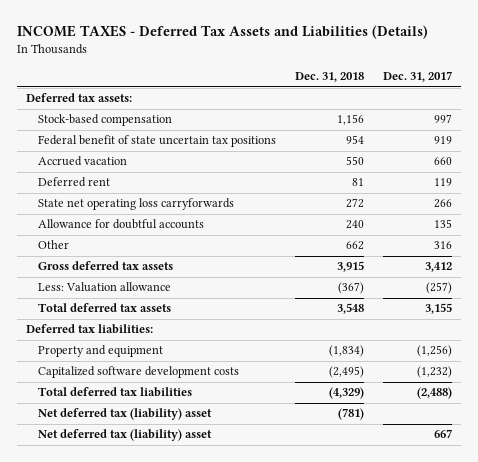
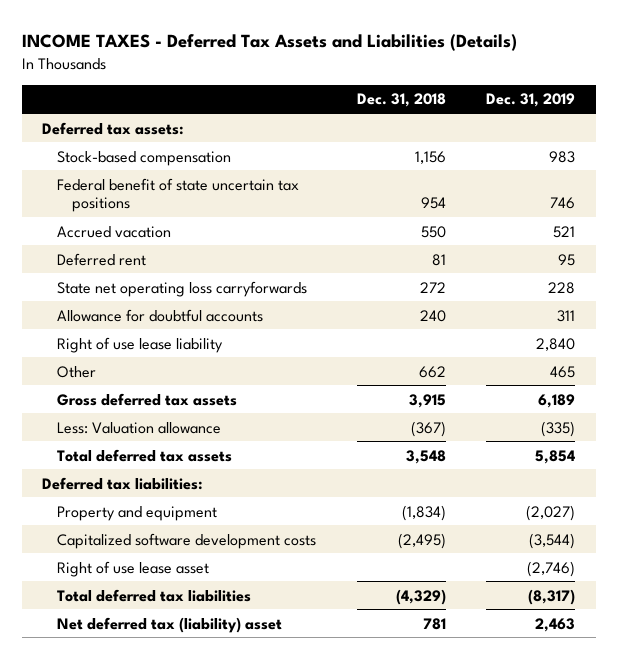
[383,71,453,83] Dec. 31, 2017 -> none
none -> [486,93,576,108] Dec. 31, 2019
none -> [57,336,224,353] Right of use lease liability
none -> [57,560,210,577] Right of use lease asset
[38,429,213,442] Net deferred tax (liability) asset -> none
[338,408,365,421] (781) -> [422,617,446,630] 781

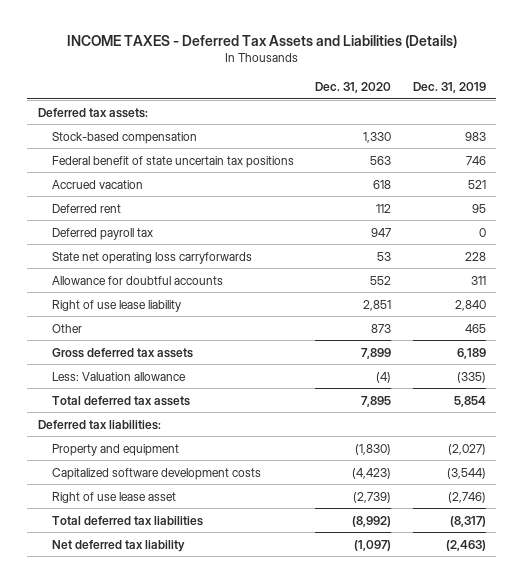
[356,93,446,108] Dec. 31, 2018 -> none
none -> [315,82,392,94] Dec. 31, 2020
none -> [51,227,153,240] Deferred payroll tax
[57,616,283,633] Net deferred tax (liability) asset -> [51,539,185,552] Net deferred tax liability
[535,617,576,632] 2,463 -> [445,539,486,551] (2,463)

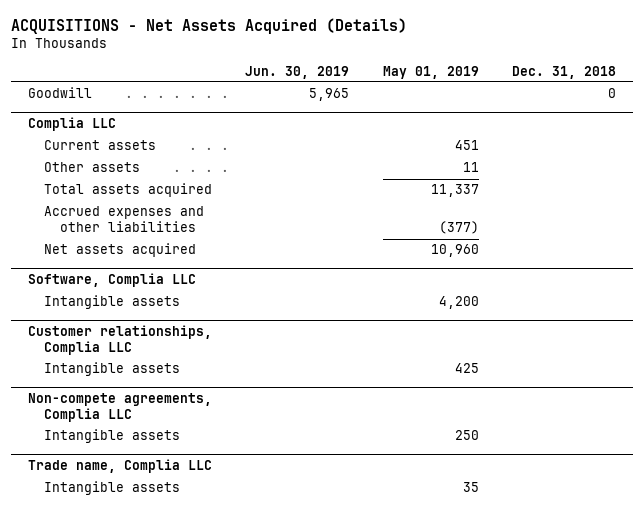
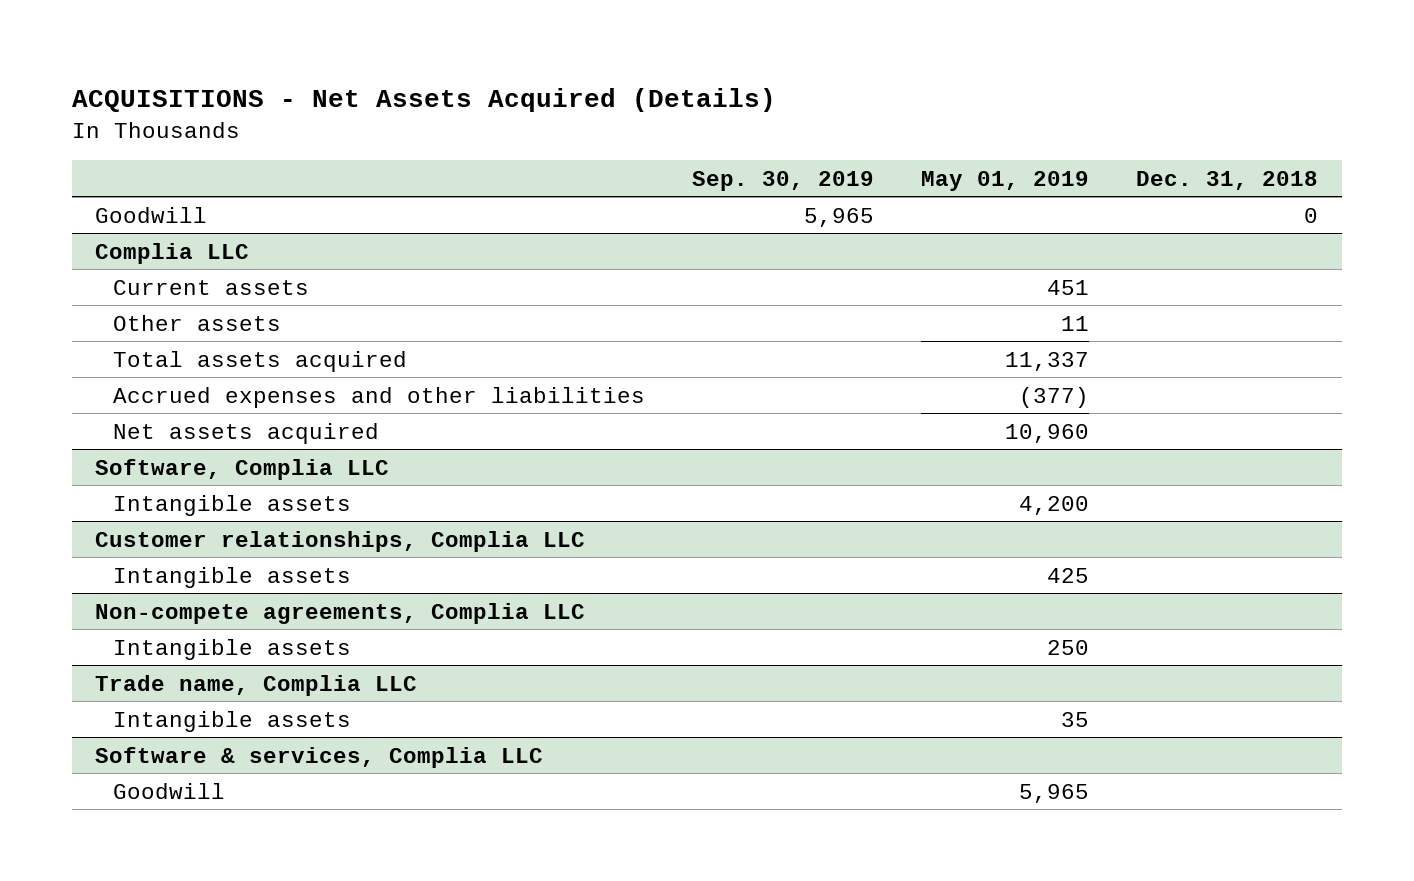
[245,65,350,79] Jun. 30, 2019 -> none
none -> [692,170,875,191] Sep. 30, 2019
none -> [95,746,544,768] Software & services, Complia LLC
none -> [113,782,226,799] Goodwill

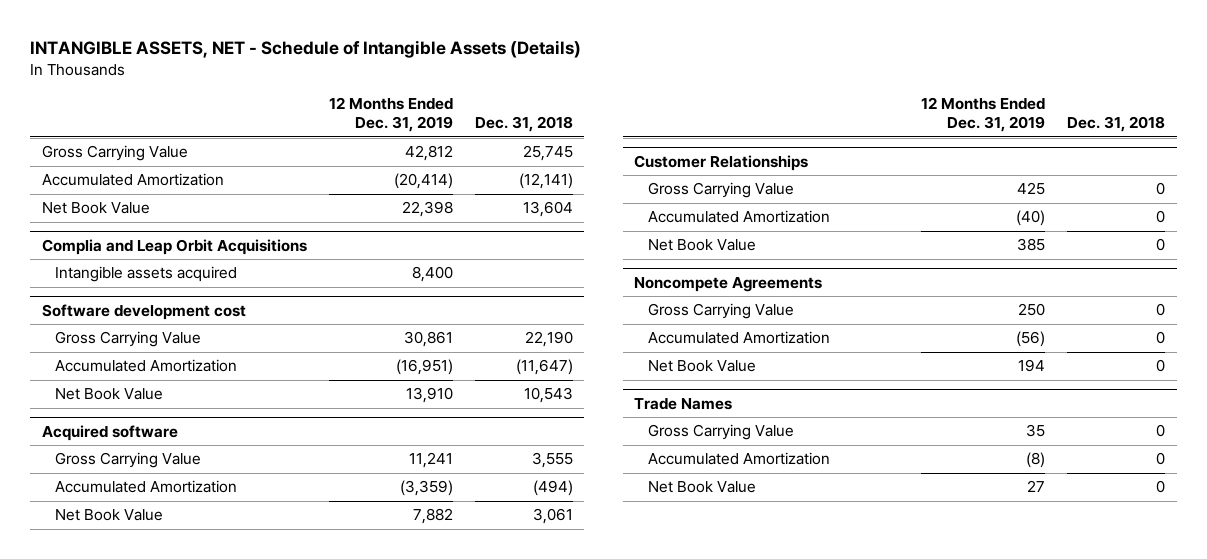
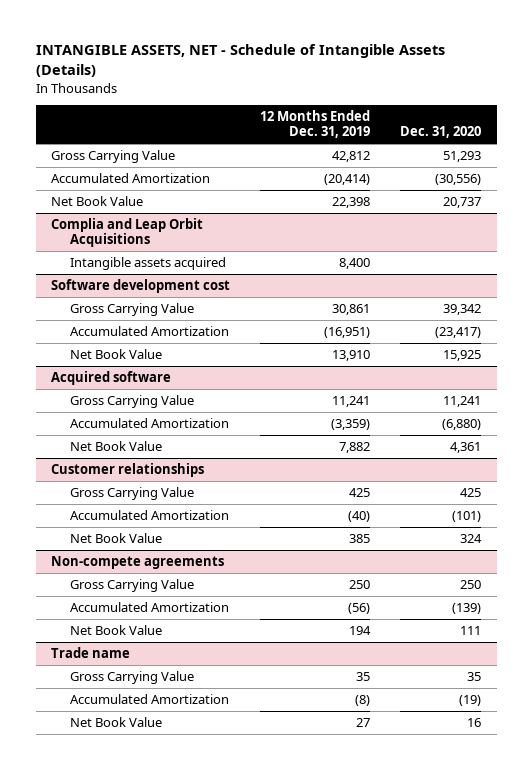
[475,115,574,132] Dec. 31, 2018 -> none
none -> [400,126,482,139] Dec. 31, 2020
[633,154,808,171] Customer Relationships -> [50,463,204,478] Customer relationships
[633,276,822,292] Noncompete Agreements -> [50,556,224,570] Non-compete agreements
[633,397,732,410] Trade Names -> [50,647,130,659] Trade name

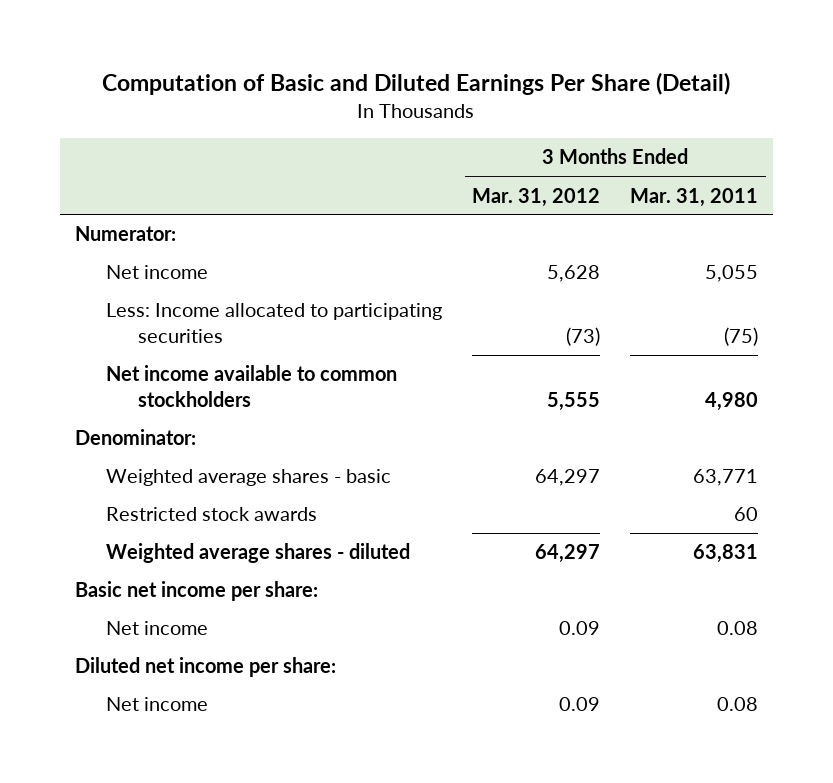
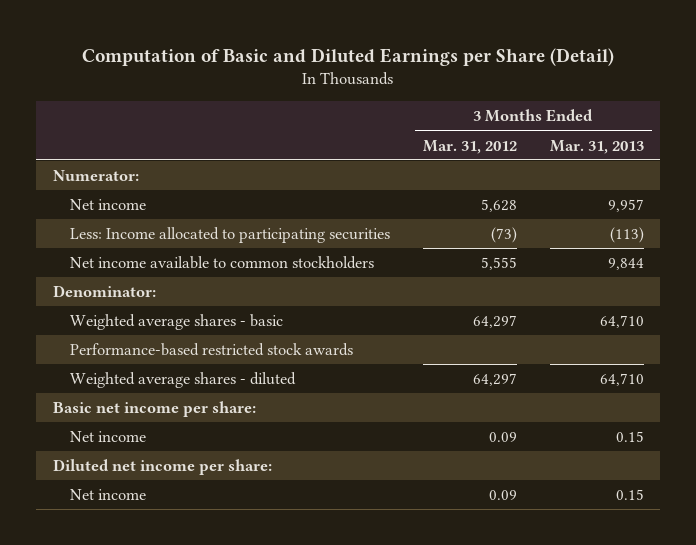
[102,71,731,95] Computation of Basic and Diluted Earnings Per Share (Detail) -> [82,47,615,66] Computation of Basic and Diluted Earnings per Share (Detail)
[630,187,759,207] Mar. 31, 2011 -> none
none -> [549,139,644,154] Mar. 31, 2013
[106,507,318,522] Restricted stock awards -> [69,343,353,357] Performance-based restricted stock awards

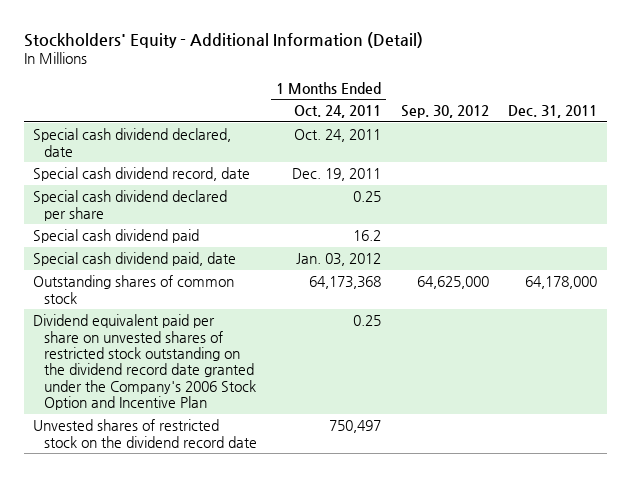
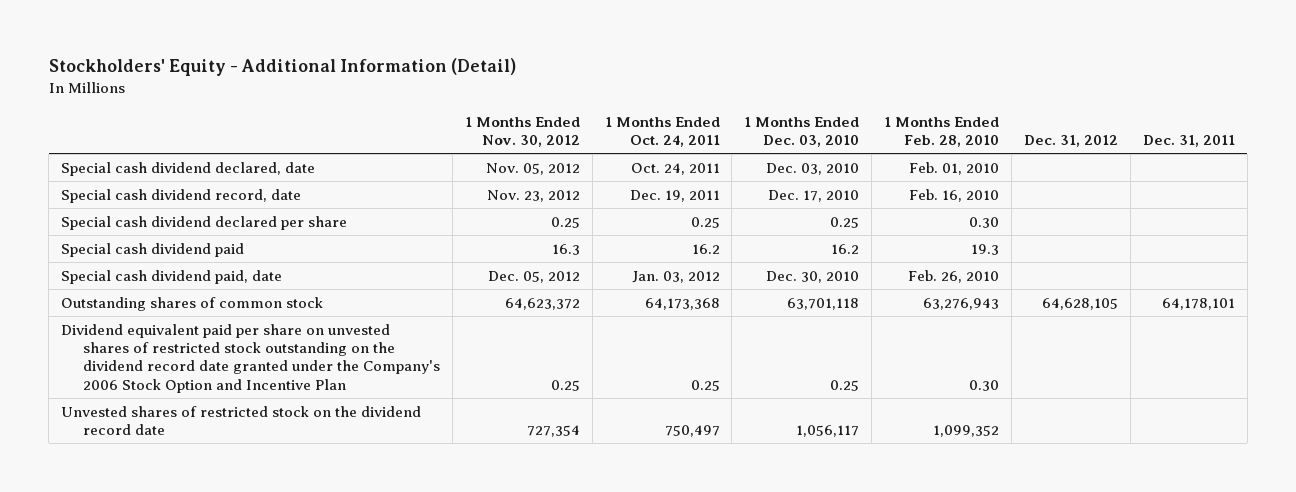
[400,105,489,119] Sep. 30, 2012 -> none
none -> [464,116,580,148] 1 Months Ended Nov. 30, 2012
none -> [744,116,860,148] 1 Months Ended Dec. 03, 2010
none -> [884,116,1000,148] 1 Months Ended Feb. 28, 2010
none -> [1024,135,1119,148] Dec. 31, 2012
[525,276,598,290] 64,178,000 -> [1161,297,1235,310] 64,178,101

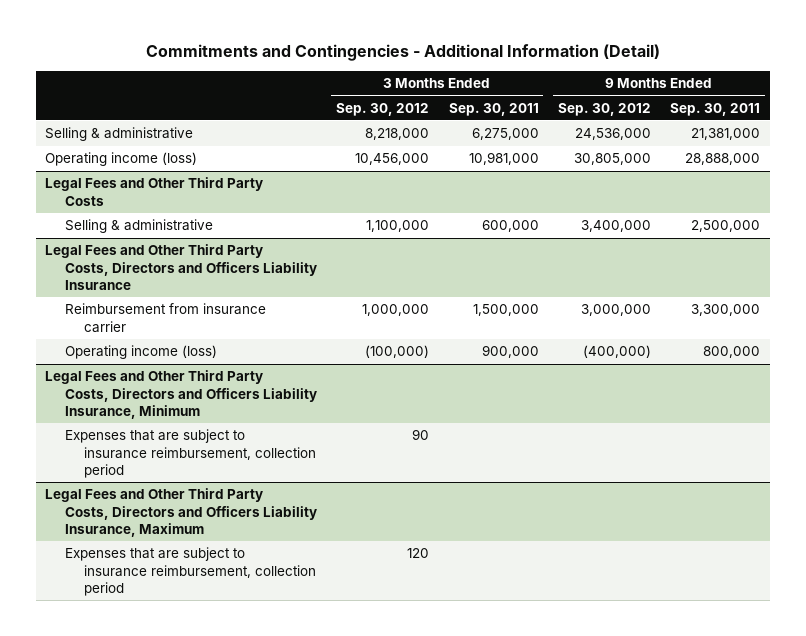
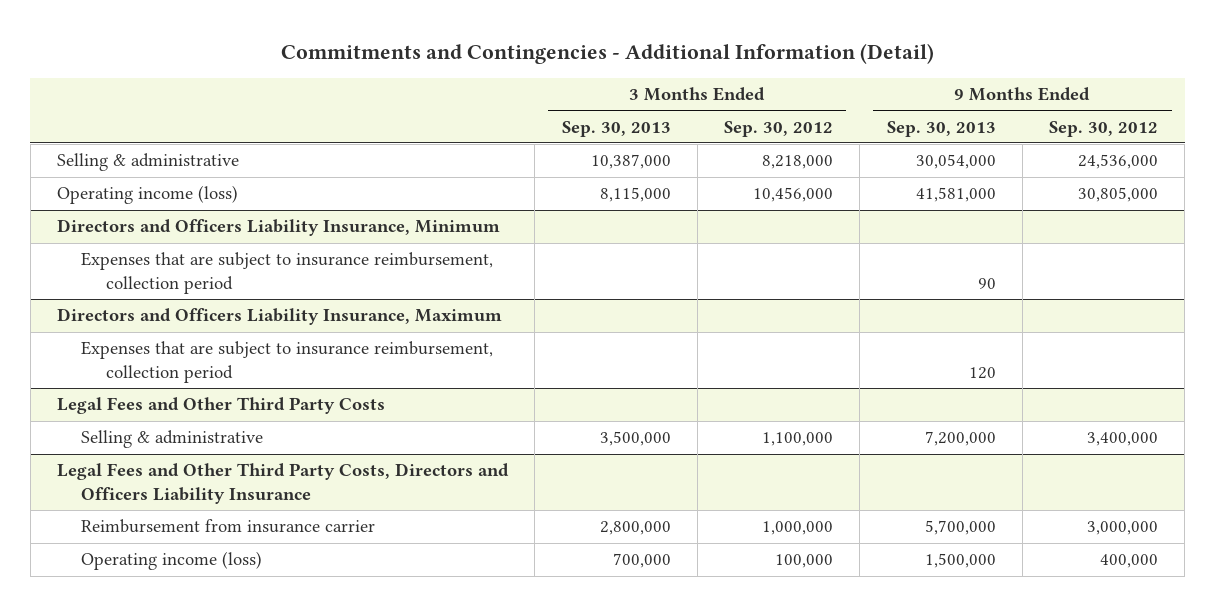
[448,102,539,116] Sep. 30, 2011 -> none
[670,102,761,116] Sep. 30, 2011 -> none
none -> [561,120,671,137] Sep. 30, 2013
none -> [886,120,996,137] Sep. 30, 2013
none -> [57,219,501,237] Directors and Officers Liability Insurance, Minimum
none -> [81,252,494,295] Expenses that are subject to insurance reimbursement, collection period
none -> [57,308,503,326] Directors and Officers Liability Insurance, Maximum
none -> [81,341,494,384] Expenses that are subject to insurance reimbursement, collection period
[45,370,317,420] Legal Fees and Other Third Party Costs, Directors and Officers Liability Insurance, Minimum -> none
[64,429,317,479] Expenses that are subject to insurance reimbursement, collection period -> none
[45,488,317,538] Legal Fees and Other Third Party Costs, Directors and Officers Liability Insurance, Maximum -> none
[64,547,317,597] Expenses that are subject to insurance reimbursement, collection period -> none
[365,345,430,359] (100,000) -> [775,554,834,569] 100,000
[582,345,651,359] (400,000) -> [1100,554,1159,569] 400,000

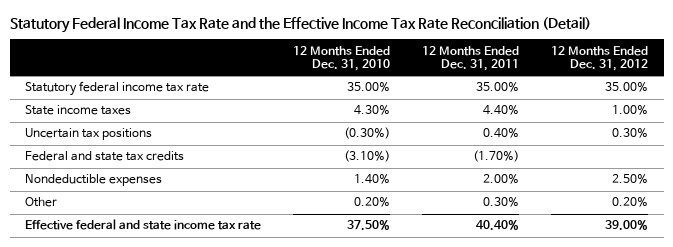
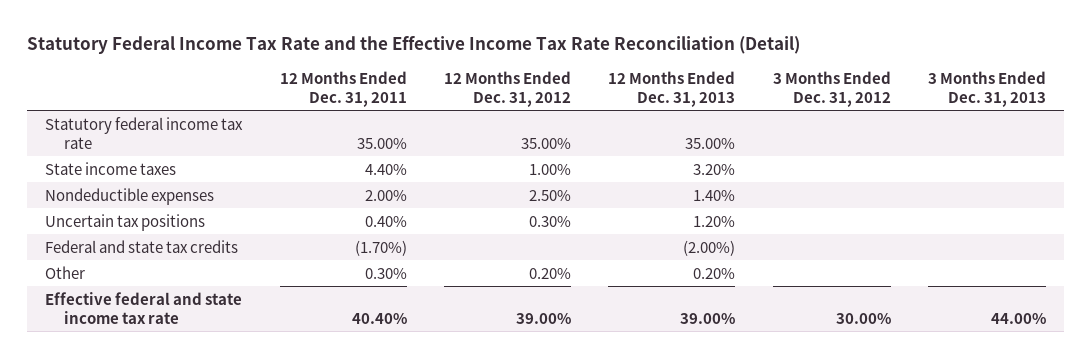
[293,45,391,72] 12 Months Ended Dec. 31, 2010 -> none
none -> [608,70,736,107] 12 Months Ended Dec. 31, 2013
none -> [772,70,891,107] 3 Months Ended Dec. 31, 2012
none -> [927,70,1046,107] 3 Months Ended Dec. 31, 2013
[25,174,163,187] Nondeductible expenses -> [45,187,215,205] Nondeductible expenses

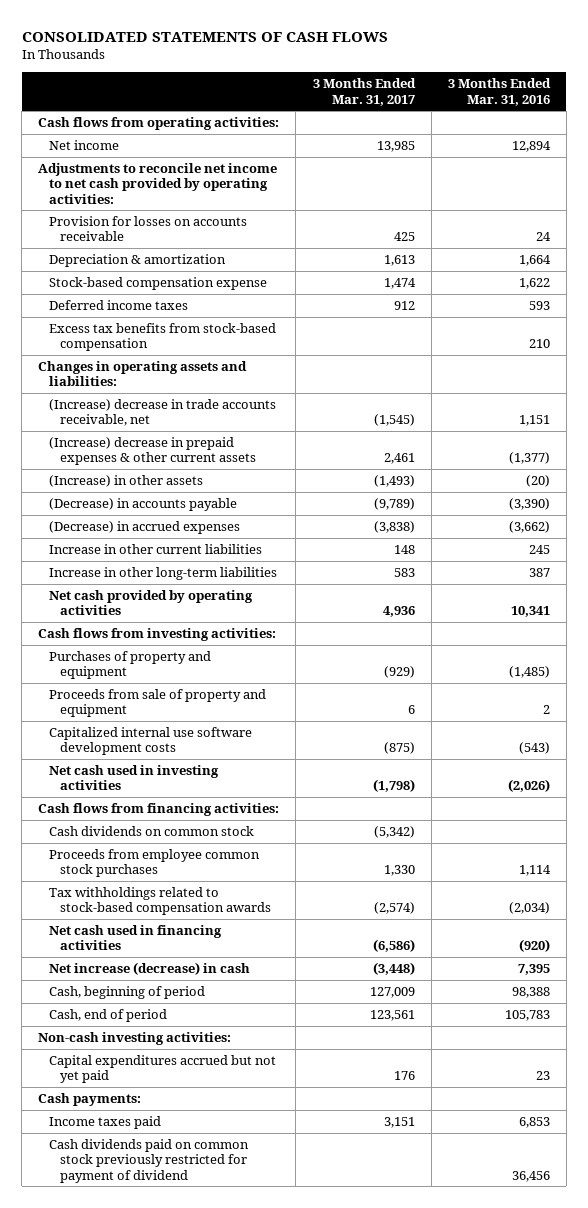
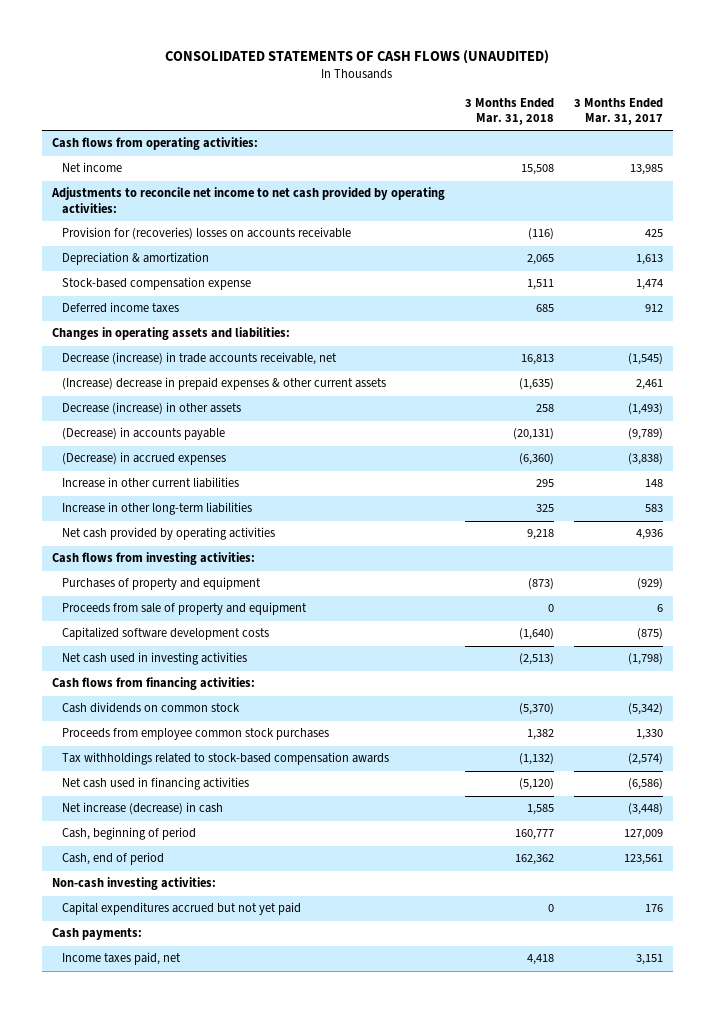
[21,31,388,42] CONSOLIDATED STATEMENTS OF CASH FLOWS -> [165,50,550,65] CONSOLIDATED STATEMENTS OF CASH FLOWS (UNAUDITED)
[447,78,551,106] 3 Months Ended Mar. 31, 2016 -> none
none -> [464,97,554,126] 3 Months Ended Mar. 31, 2018
[48,216,247,242] Provision for losses on accounts receivable -> [61,227,351,241] Provision for (recoveries) losses on accounts receivable
[48,323,276,352] Excess tax benefits from stock-based compensation -> none
[48,399,276,427] (Increase) decrease in trade accounts receivable, net -> [61,352,337,366] Decrease (increase) in trade accounts receivable, net
[48,475,203,488] (Increase) in other assets -> [61,402,241,416] Decrease (increase) in other assets
[48,727,252,756] Capitalized internal use software development costs -> [61,627,269,641] Capitalized software development costs
[48,1139,249,1183] Cash dividends paid on common stock previously restricted for payment of dividend -> none
[48,1116,161,1130] Income taxes paid -> [61,952,181,966] Income taxes paid, net

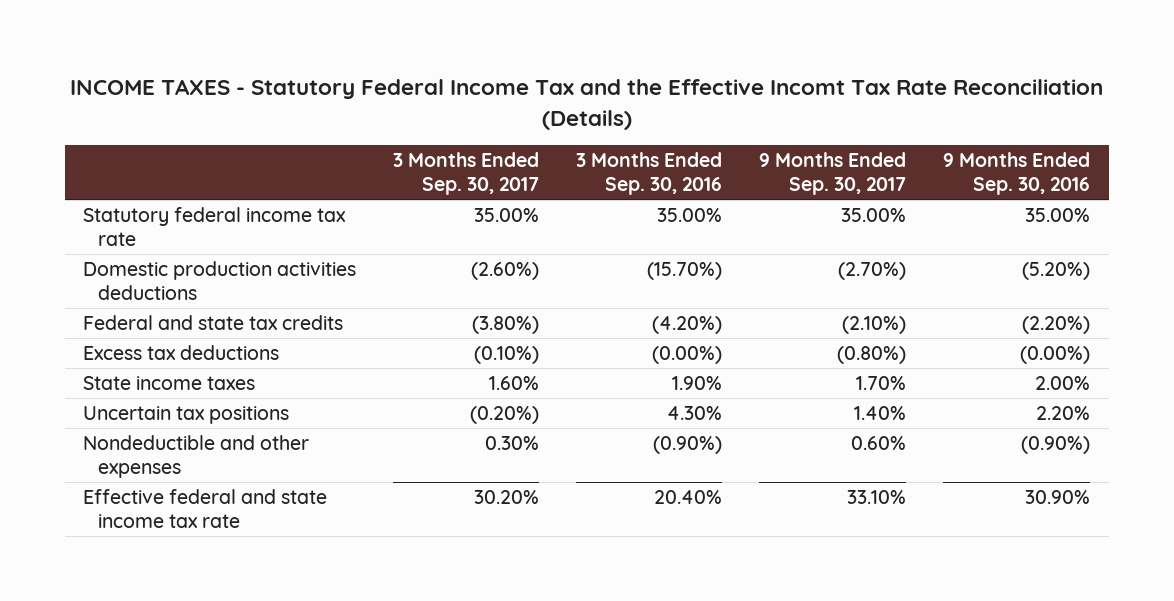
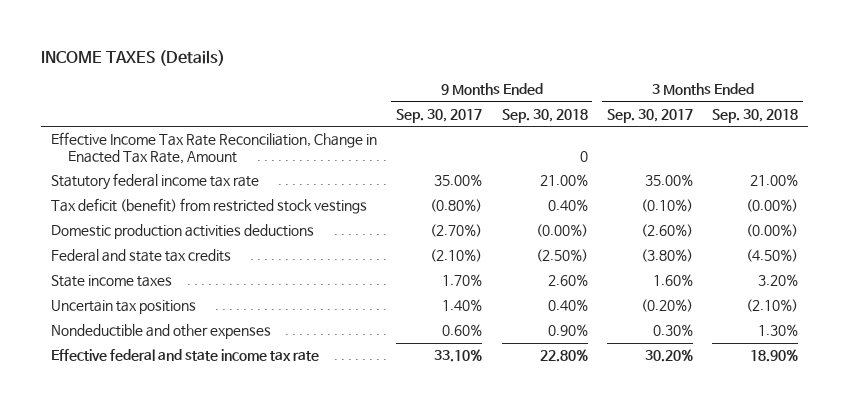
[69,79,1103,130] INCOME TAXES - Statutory Federal Income Tax and the Effective Incomt Tax Rate Reconciliation (Details) -> [41,49,226,66] INCOME TAXES (Details)
[576,151,723,196] 3 Months Ended Sep. 30, 2016 -> none
[943,151,1091,196] 9 Months Ended Sep. 30, 2016 -> none
none -> [501,108,588,123] Sep. 30, 2018
none -> [712,108,799,123] Sep. 30, 2018
none -> [50,132,377,164] Effective Income Tax Rate Reconciliation, Change in Enacted Tax Rate, Amount
none -> [50,198,367,215] Tax deficit (benefit) from restricted stock vestings
[83,344,280,360] Excess tax deductions -> none

